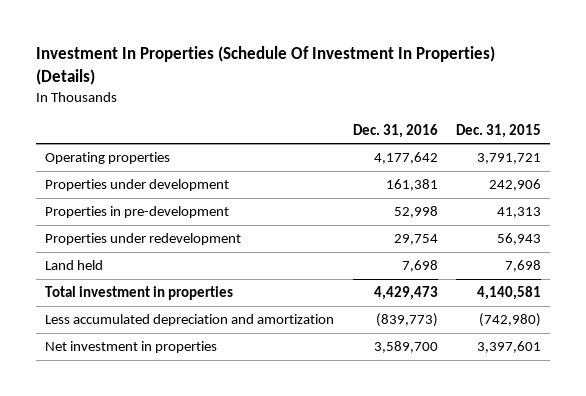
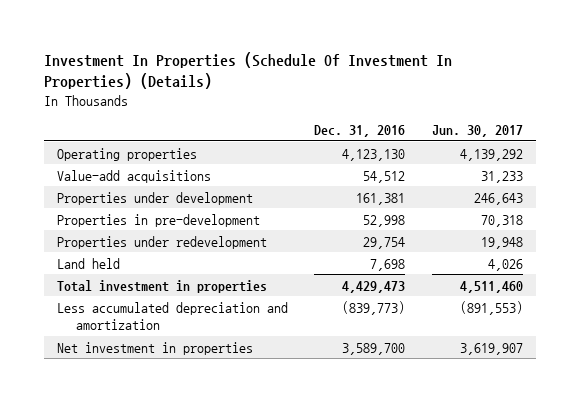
[455,123,541,138] Dec. 31, 2015 -> none
none -> [431,124,523,137] Jun. 30, 2017
[373,152,438,165] 4,177,642 -> [342,148,406,161] 4,123,130
none -> [57,169,212,183] Value-add acquisitions

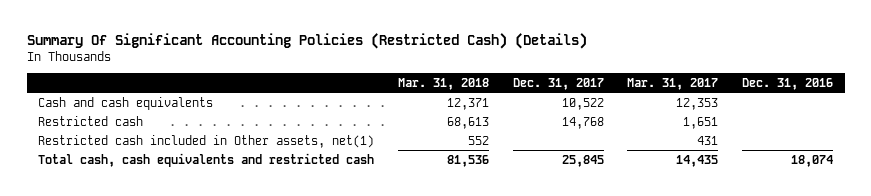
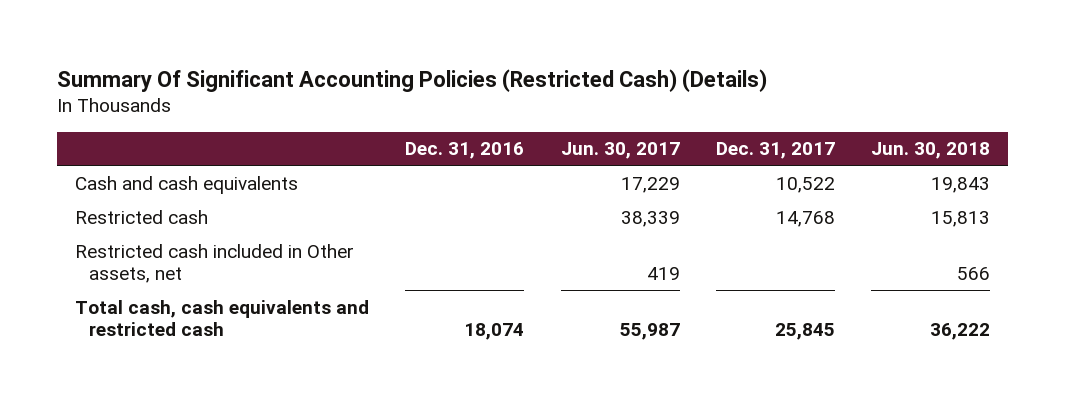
[398,77,490,90] Mar. 31, 2018 -> none
[627,77,719,90] Mar. 31, 2017 -> none
none -> [560,142,680,160] Jun. 30, 2017
none -> [871,142,991,160] Jun. 30, 2018
[38,134,375,148] Restricted cash included in Other assets, net(1) -> [74,243,354,283] Restricted cash included in Other assets, net

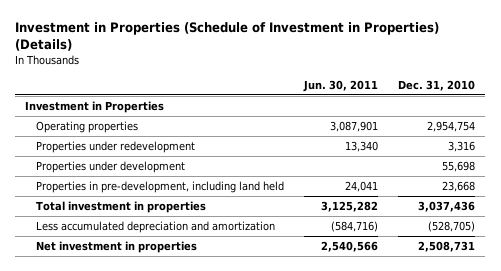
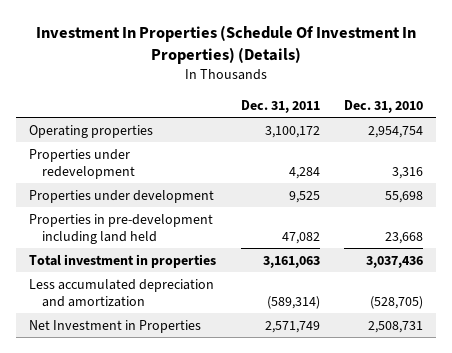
[15,22,440,52] Investment in Properties (Schedule of Investment in Properties) (Details) -> [36,25,417,65] Investment In Properties (Schedule Of Investment In Properties) (Details)
[303,79,379,92] Jun. 30, 2011 -> none
none -> [240,100,320,114] Dec. 31, 2011
[25,100,165,113] Investment in Properties -> none
[36,180,285,193] Properties in pre-development, including land held -> [28,213,213,244] Properties in pre-development including land held
[36,240,198,253] Net investment in properties -> [28,319,201,333] Net Investment in Properties

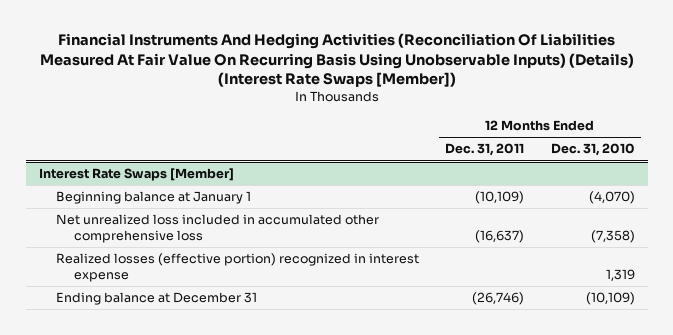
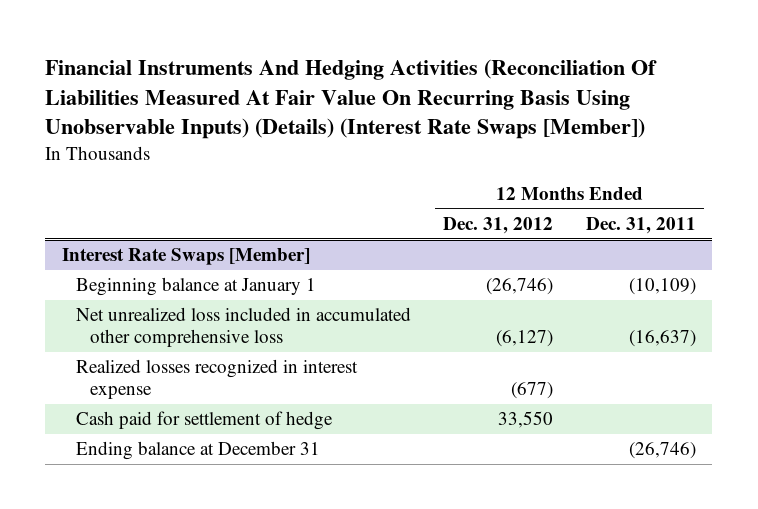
[550,143,635,157] Dec. 31, 2010 -> none
none -> [443,216,554,234] Dec. 31, 2012
[56,253,420,282] Realized losses (effective portion) recognized in interest expense -> [75,359,358,400] Realized losses recognized in interest expense
none -> [75,411,333,431] Cash paid for settlement of hedge

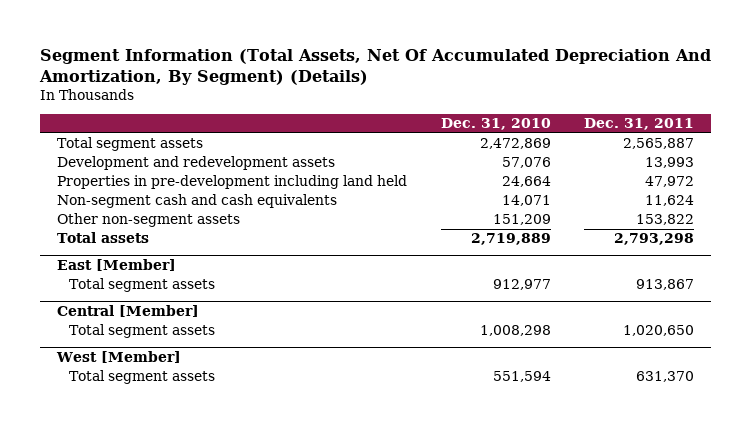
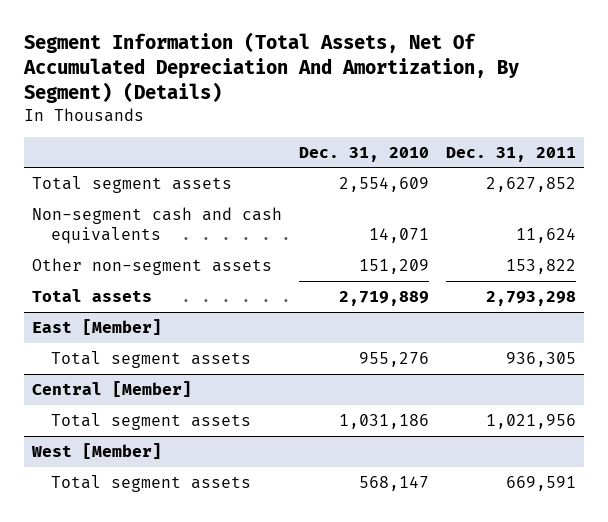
[57,156,336,171] Development and redevelopment assets -> none
[57,175,408,190] Properties in pre-development including land held -> none
[479,138,551,150] 2,472,869 -> [338,176,429,192] 2,554,609
[623,138,695,150] 2,565,887 -> [485,176,576,192] 2,627,852
[492,279,551,291] 912,977 -> [358,351,429,367] 955,276
[636,279,695,291] 913,867 -> [505,351,576,367] 936,305
[479,325,551,337] 1,008,298 -> [338,413,429,429] 1,031,186
[623,325,695,337] 1,020,650 -> [485,413,576,429] 1,021,956
[492,371,551,383] 551,594 -> [358,475,429,491] 568,147
[636,371,695,383] 631,370 -> [505,475,576,491] 669,591

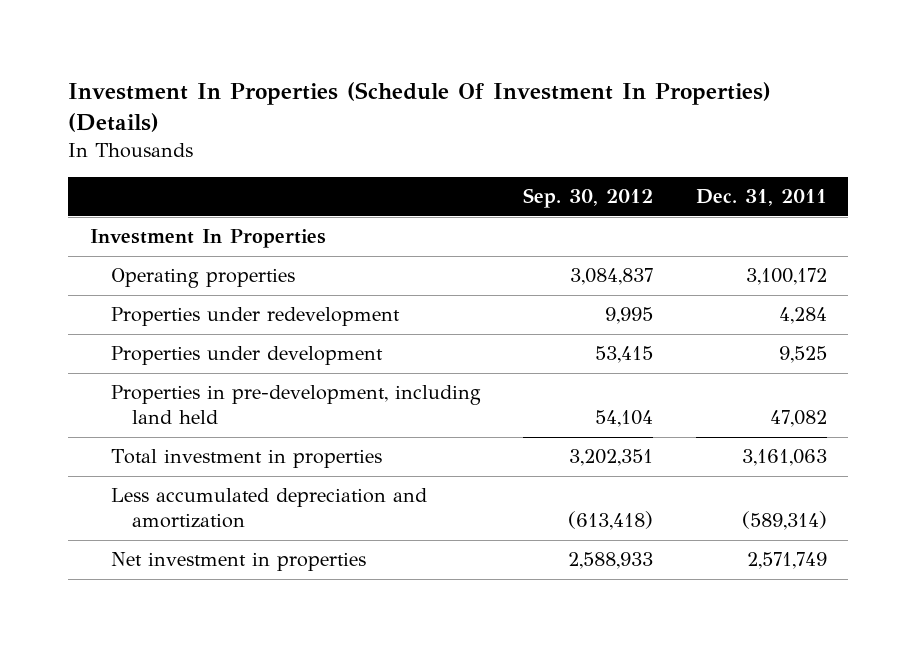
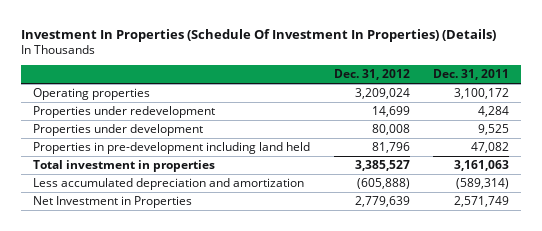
[523,187,654,208] Sep. 30, 2012 -> none
none -> [333,69,410,81] Dec. 31, 2012
[89,229,326,249] Investment In Properties -> none
[110,385,481,425] Properties in pre-development, including land held -> [32,141,310,154] Properties in pre-development including land held
[110,552,366,572] Net investment in properties -> [32,195,192,208] Net Investment in Properties

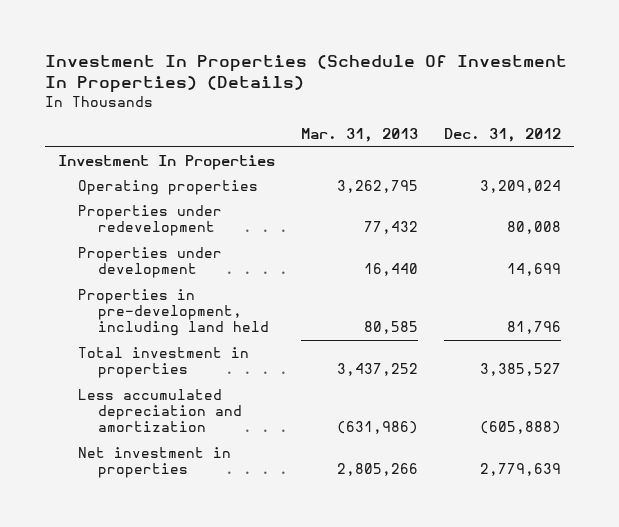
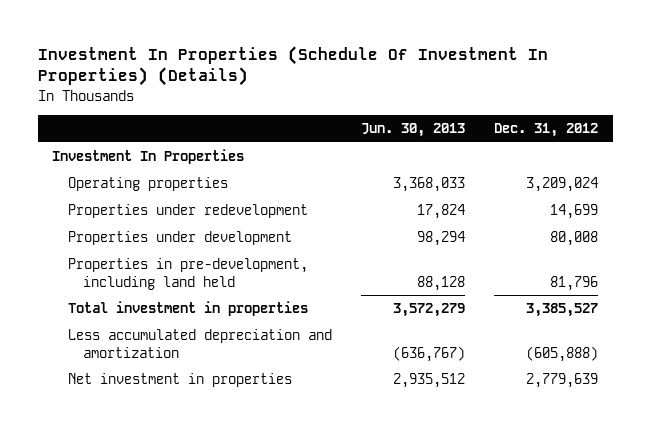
[300,128,418,143] Mar. 31, 2013 -> none
none -> [360,123,465,138] Jun. 30, 2013
[506,221,561,235] 80,008 -> [550,204,599,220] 14,699
[506,263,561,277] 14,699 -> [550,231,599,247] 80,008

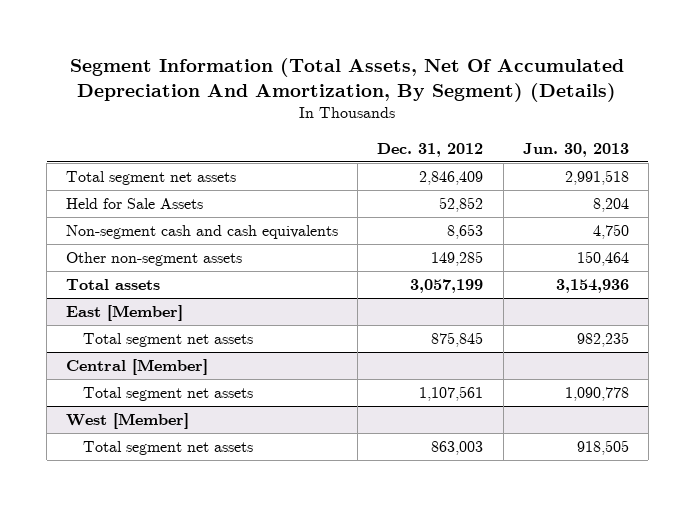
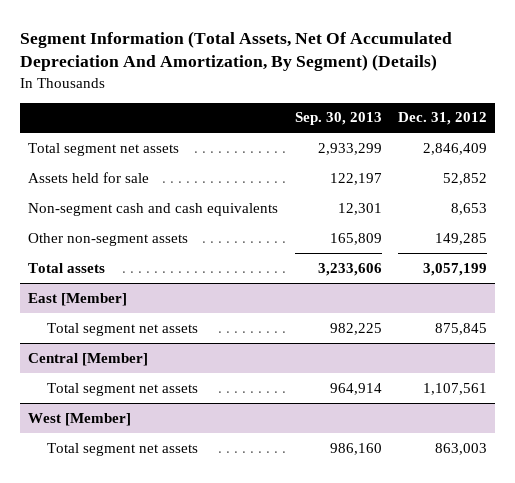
[522,142,629,157] Jun. 30, 2013 -> none
none -> [294,112,382,126] Sep. 30, 2013
[66,198,204,210] Held for Sale Assets -> [28,171,150,183] Assets held for sale

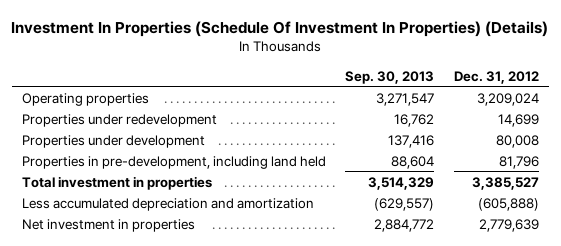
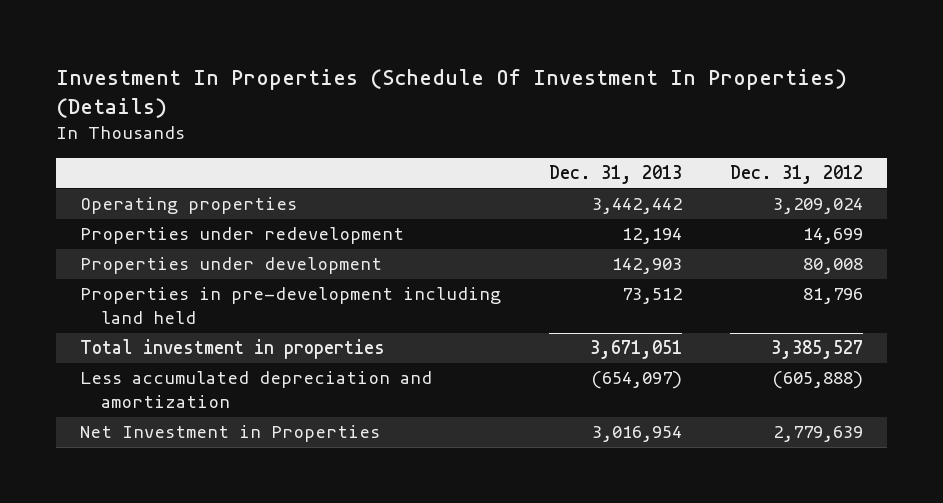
[345,70,435,84] Sep. 30, 2013 -> none
none -> [548,165,682,185] Dec. 31, 2013
[21,155,326,169] Properties in pre-development, including land held -> [79,287,501,325] Properties in pre-development including land held
[21,218,195,232] Net investment in properties -> [79,425,380,443] Net Investment in Properties

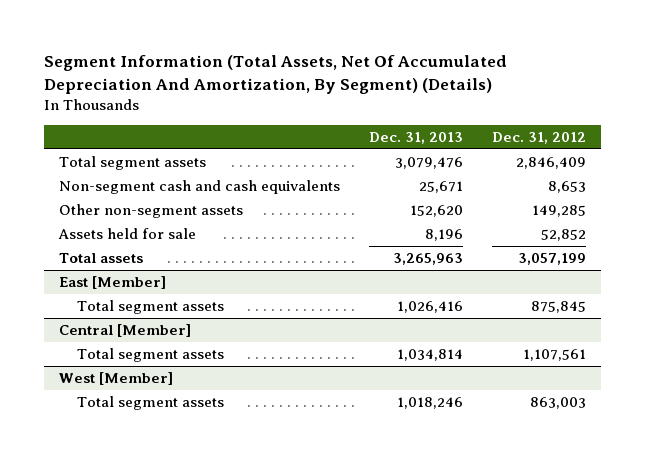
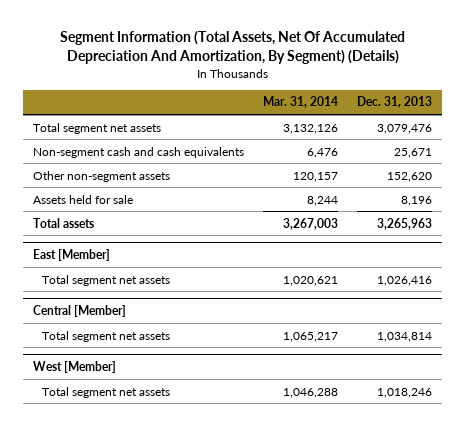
[492,131,587,144] Dec. 31, 2012 -> none
none -> [263,96,339,109] Mar. 31, 2014
[58,155,206,170] Total segment assets -> [32,122,161,134] Total segment net assets
[77,299,225,314] Total segment assets -> [41,274,170,286] Total segment net assets
[77,347,225,362] Total segment assets -> [41,330,170,342] Total segment net assets
[77,395,225,410] Total segment assets -> [41,386,170,398] Total segment net assets

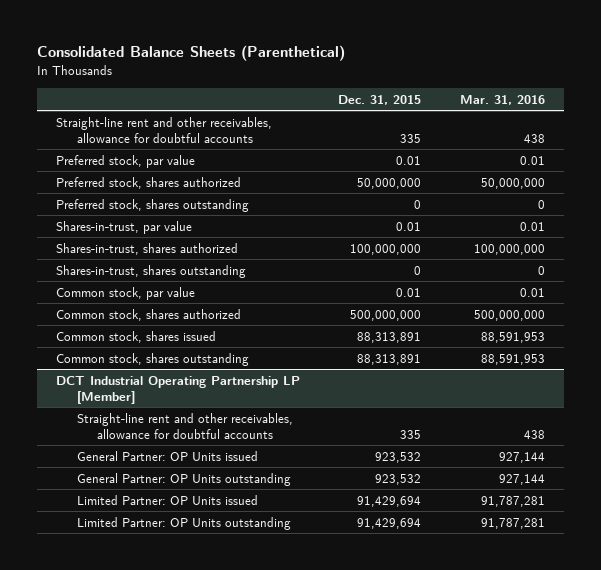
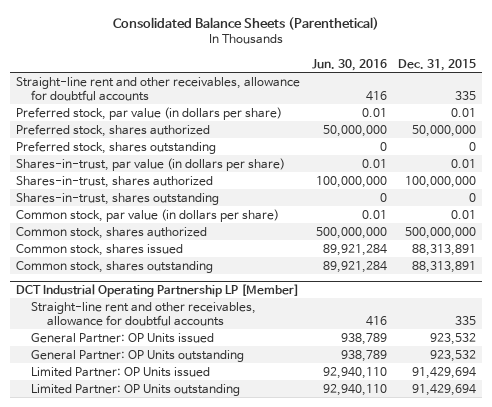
[459,94,545,105] Mar. 31, 2016 -> none
none -> [311,58,387,71] Jun. 30, 2016
[56,154,196,168] Preferred stock, par value -> [16,106,283,120] Preferred stock, par value (in dollars per share)
[56,220,193,234] Shares-in-trust, par value -> [16,157,286,171] Shares-in-trust, par value (in dollars per share)
[56,286,196,300] Common stock, par value -> [16,208,280,222] Common stock, par value (in dollars per share)

